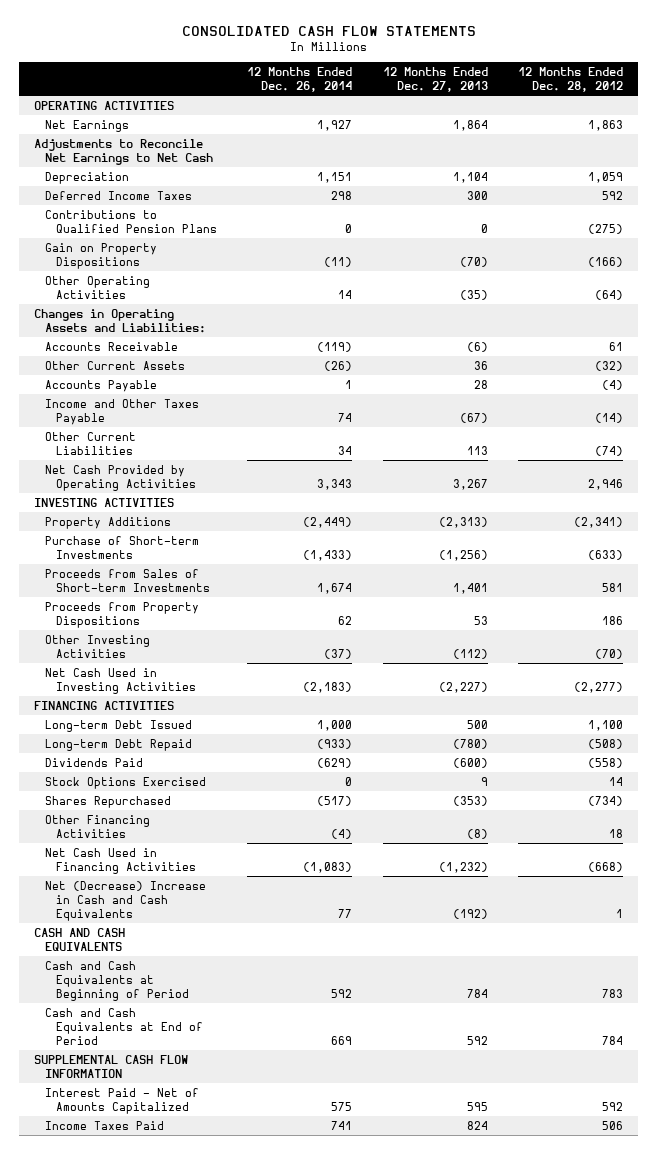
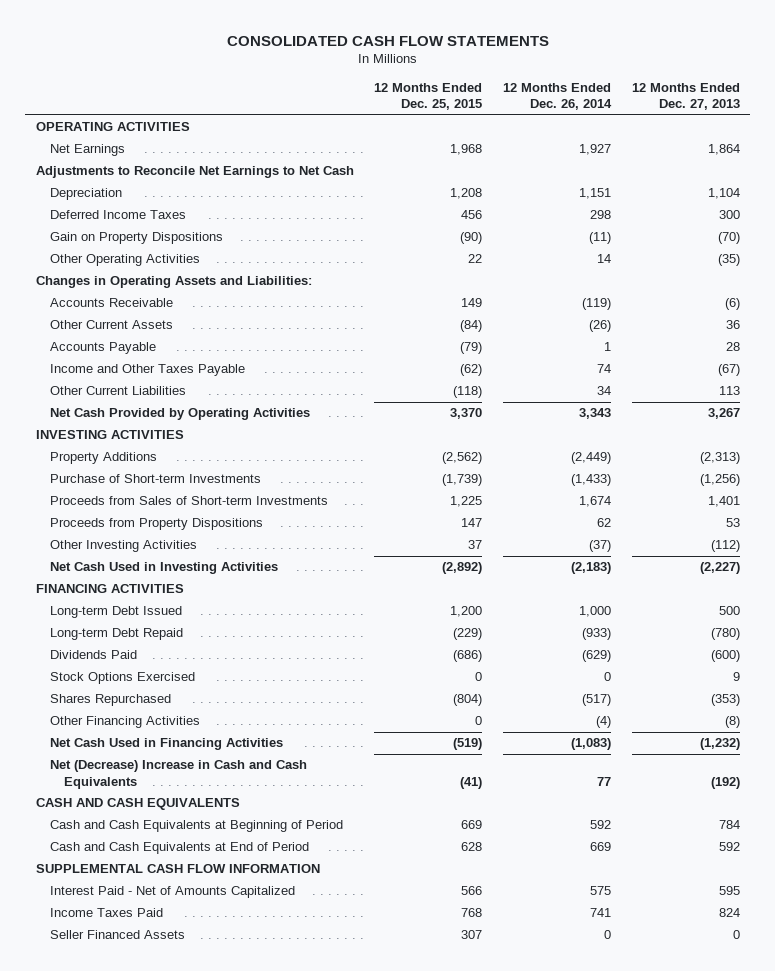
[518,66,624,92] 12 Months Ended Dec. 28, 2012 -> none
none -> [374,82,483,111] 12 Months Ended Dec. 25, 2015
[44,209,217,233] Contributions to Qualified Pension Plans -> none
none -> [49,930,185,940] Seller Financed Assets

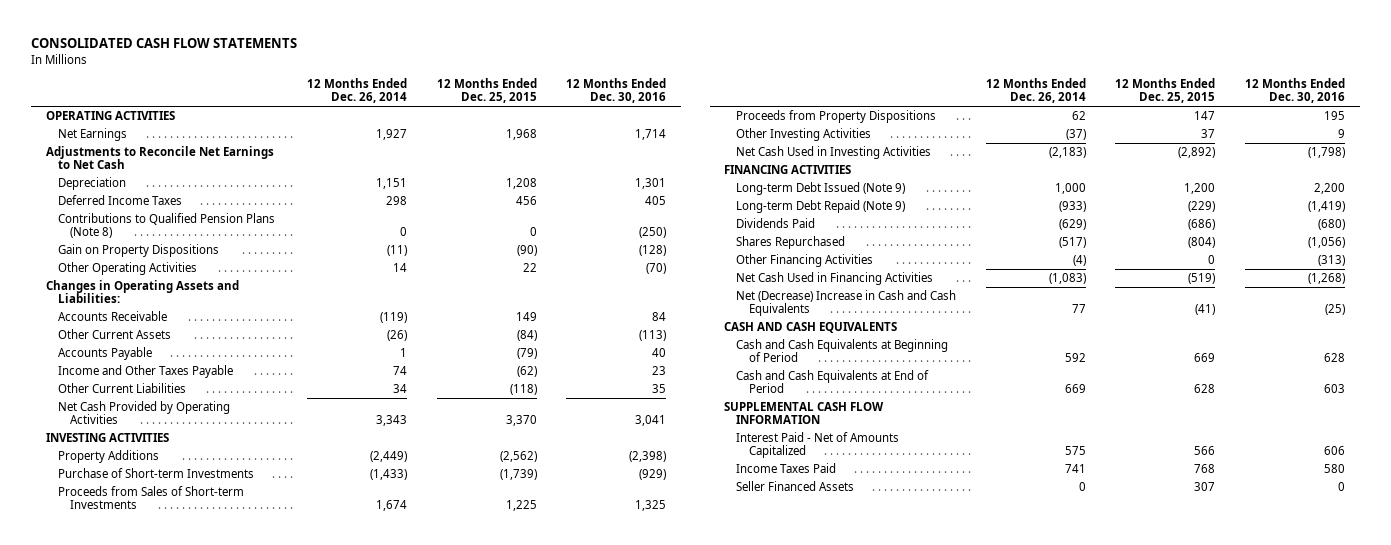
[631,82,740,111] 12 Months Ended Dec. 27, 2013 -> none
none -> [566,78,667,104] 12 Months Ended Dec. 30, 2016
none -> [57,212,275,239] Contributions to Qualified Pension Plans (Note 8)
[49,606,182,619] Long-term Debt Issued -> [736,181,906,195] Long-term Debt Issued (Note 9)
[49,628,183,641] Long-term Debt Repaid -> [736,199,906,213] Long-term Debt Repaid (Note 9)
[49,672,195,685] Stock Options Exercised -> none

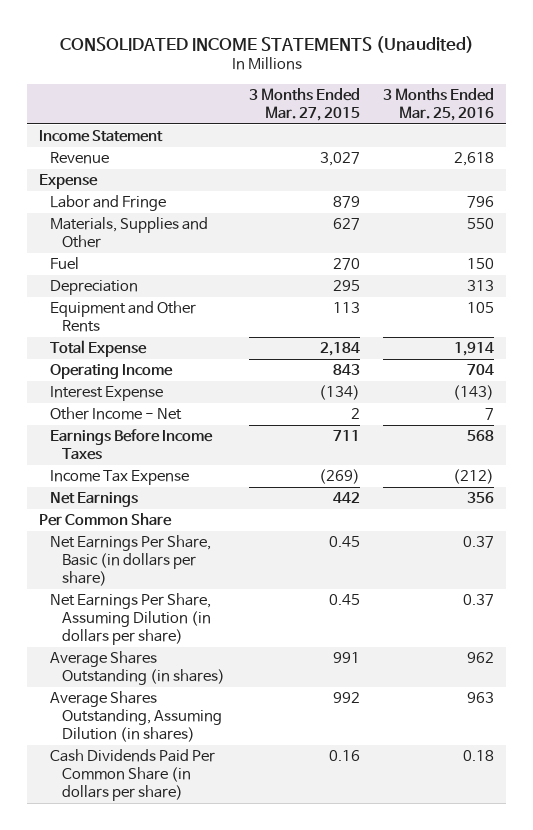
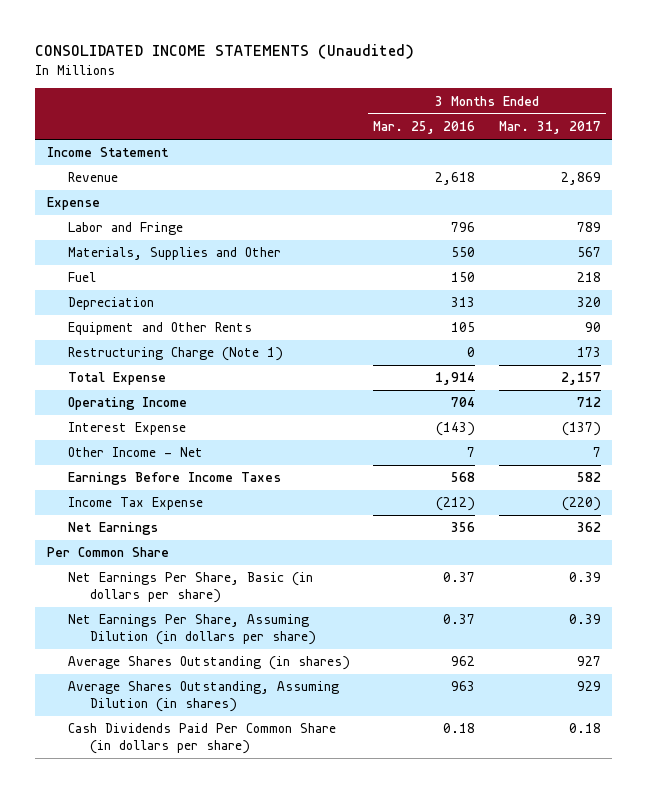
[248,88,360,122] 3 Months Ended Mar. 27, 2015 -> none
none -> [498,121,601,135] Mar. 31, 2017
none -> [68,347,284,362] Restructuring Charge (Note 1)

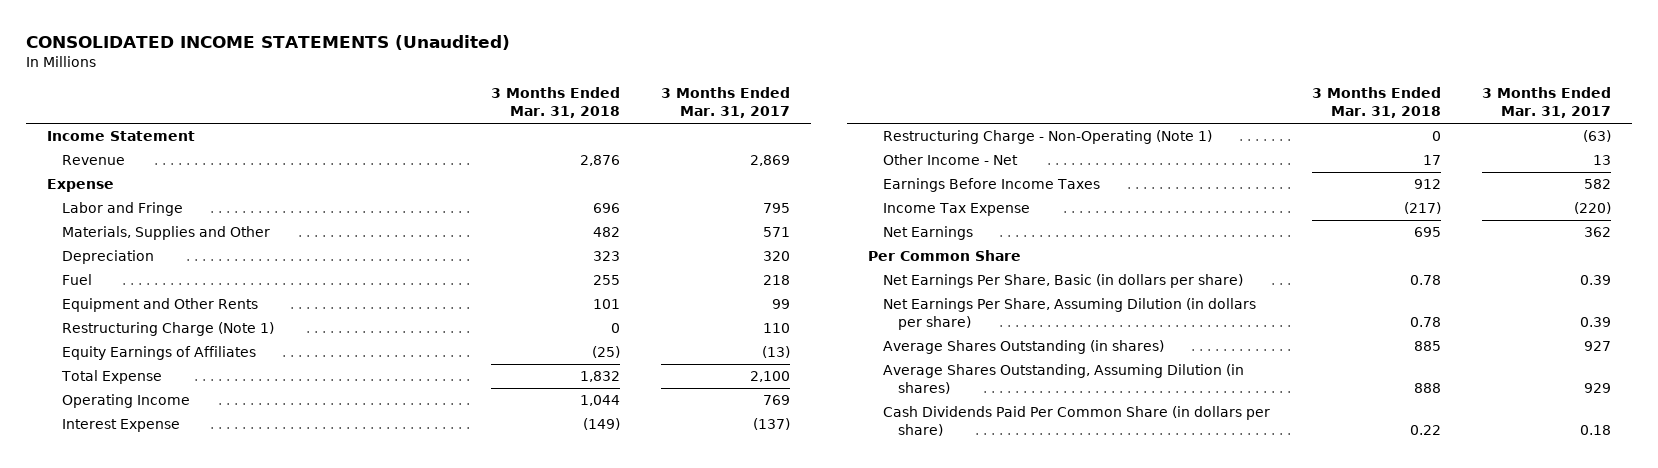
[373,121,476,135] Mar. 25, 2016 -> none
none -> [490,87,620,119] 3 Months Ended Mar. 31, 2018
[576,222,601,233] 789 -> [763,203,791,214] 795
[576,247,601,258] 567 -> [763,227,791,238] 571
[68,272,97,283] Fuel -> [61,274,92,286] Fuel
[584,322,601,333] 90 -> [772,299,791,310] 99
[576,347,601,358] 173 -> [763,323,791,334] 110
none -> [61,346,256,361] Equity Earnings of Affiliates
[560,372,601,386] 2,157 -> [750,371,791,383] 2,100
[576,397,601,408] 712 -> [763,395,791,406] 769
none -> [883,130,1213,145] Restructuring Charge - Non-Operating (Note 1)
[592,447,601,458] 7 -> [1593,155,1612,166] 13

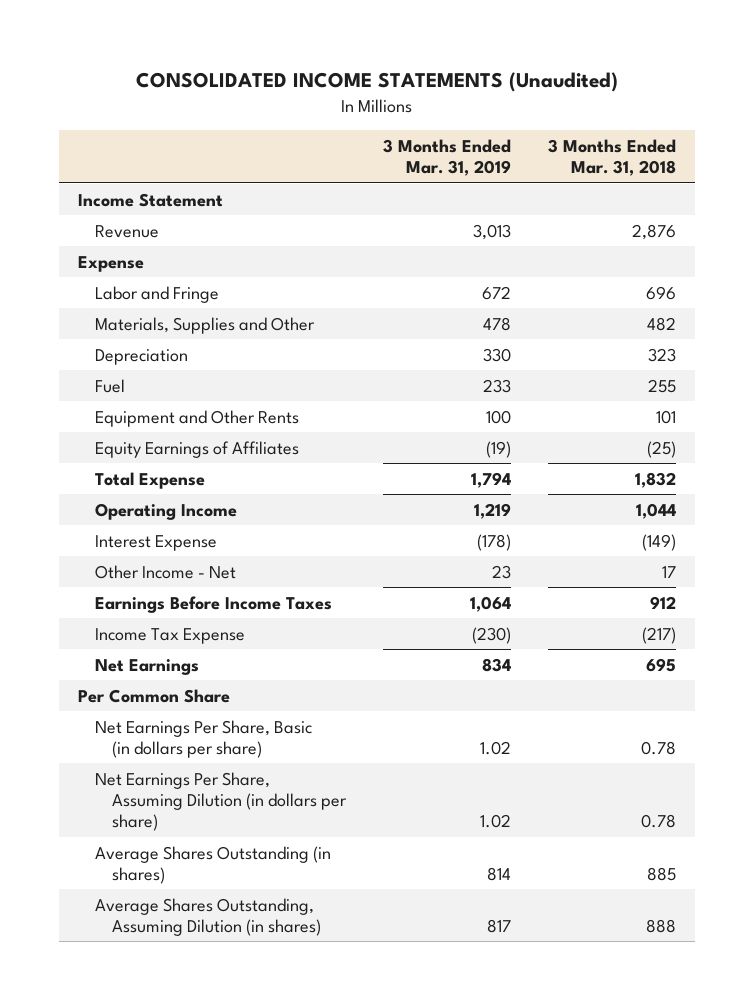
[661,87,791,119] 3 Months Ended Mar. 31, 2017 -> none
none -> [383,138,512,177] 3 Months Ended Mar. 31, 2019
[61,322,274,337] Restructuring Charge (Note 1) -> none
[883,130,1213,145] Restructuring Charge - Non-Operating (Note 1) -> none
[883,406,1271,437] Cash Dividends Paid Per Common Share (in dollars per share) -> none

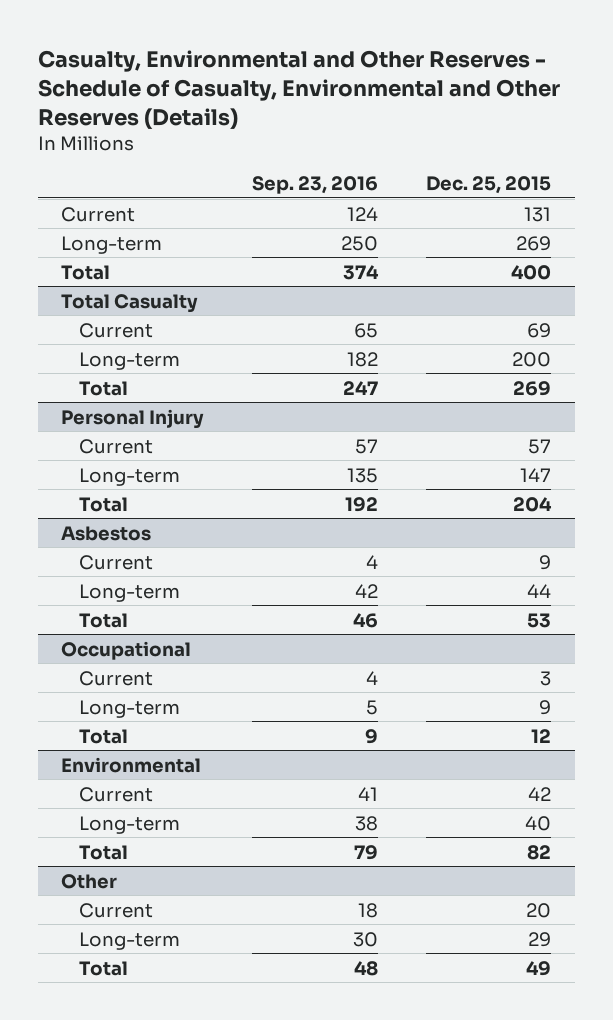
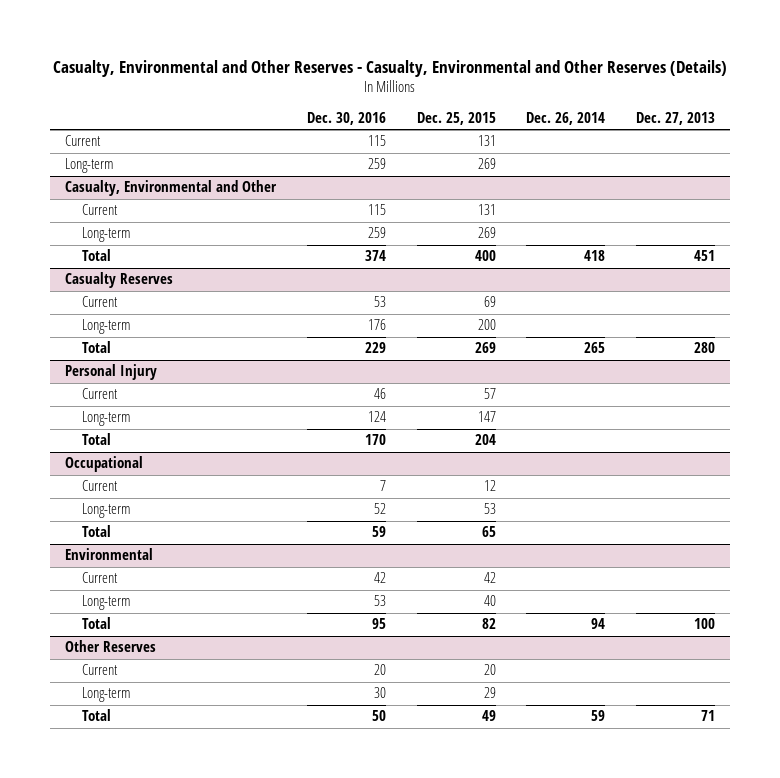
[37,49,560,129] Casualty, Environmental and Other Reserves - Schedule of Casualty, Environmental and Other Reserves (Details) -> [53,59,728,77] Casualty, Environmental and Other Reserves - Casualty, Environmental and Other Reserves (Details)
[252,175,379,194] Sep. 23, 2016 -> none
none -> [307,112,387,126] Dec. 30, 2016
none -> [526,112,606,126] Dec. 26, 2014
none -> [635,112,715,126] Dec. 27, 2013
none -> [65,180,278,197] Casualty, Environmental and Other
none -> [82,204,119,216] Current
none -> [82,227,132,243] Long-term
[61,293,199,313] Total Casualty -> [65,272,174,289] Casualty Reserves
[61,525,152,541] Asbestos -> none
[79,554,154,570] Current -> none
[79,583,181,602] Long-term -> none
[79,612,129,628] Total -> none
[540,670,552,686] 3 -> [483,480,496,492] 12
[539,699,552,715] 9 -> [483,503,496,515] 53
[531,728,552,743] 12 -> [481,526,496,538] 65
[61,873,118,889] Other -> [65,640,157,653] Other Reserves

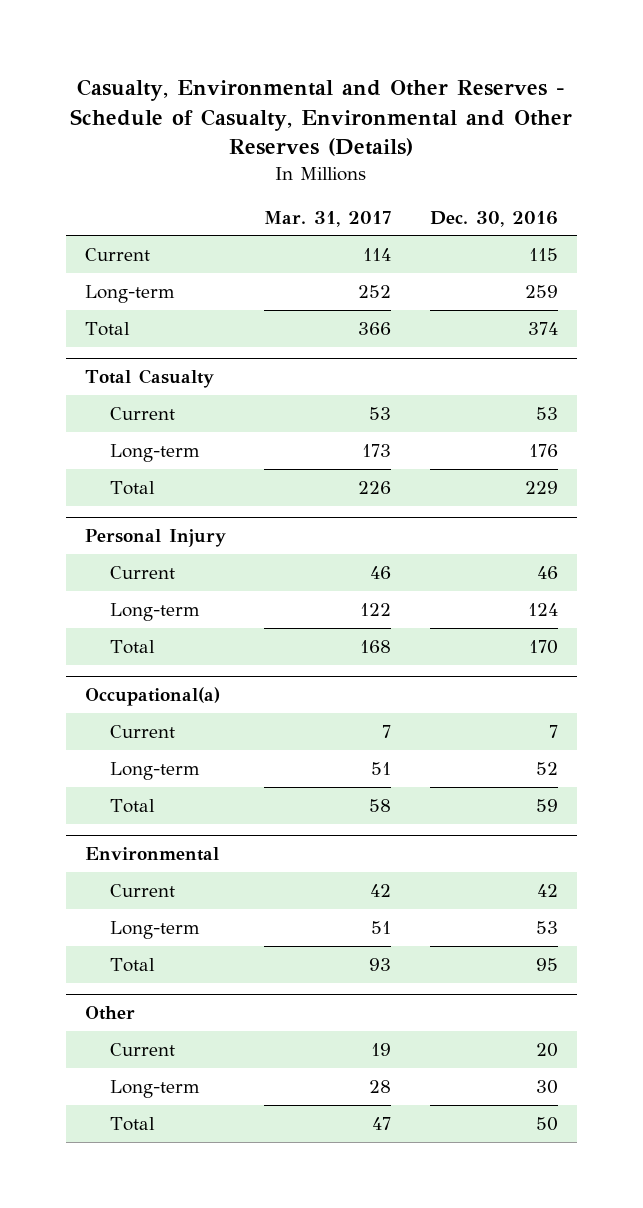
[53,59,728,77] Casualty, Environmental and Other Reserves - Casualty, Environmental and Other Reserves (Details) -> [70,79,573,157] Casualty, Environmental and Other Reserves - Schedule of Casualty, Environmental and Other Reserves (Details)
[416,112,496,126] Dec. 25, 2015 -> none
[526,112,606,126] Dec. 26, 2014 -> none
[635,112,715,126] Dec. 27, 2013 -> none
none -> [264,210,392,227] Mar. 31, 2017
[65,180,278,197] Casualty, Environmental and Other -> none
[82,204,119,216] Current -> none
[82,227,132,243] Long-term -> none
[65,272,174,289] Casualty Reserves -> [85,369,215,389] Total Casualty
[65,456,144,473] Occupational -> [85,687,221,707] Occupational(a)
[65,640,157,653] Other Reserves -> [85,1006,136,1021] Other

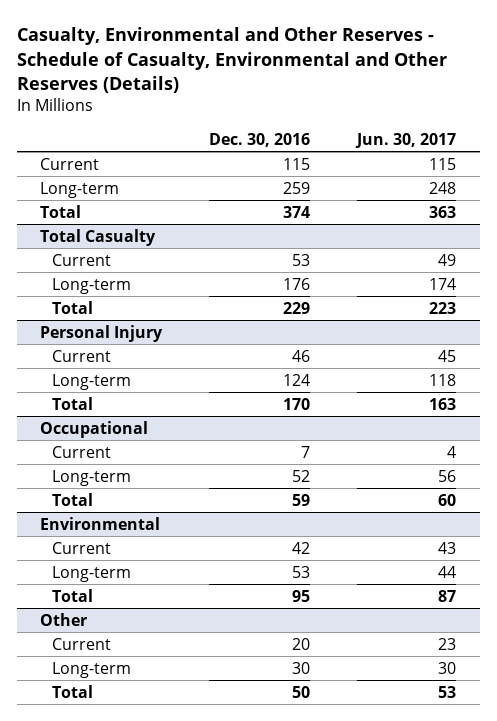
[264,210,392,227] Mar. 31, 2017 -> none
none -> [355,132,457,148] Jun. 30, 2017
[85,687,221,707] Occupational(a) -> [40,420,149,438] Occupational

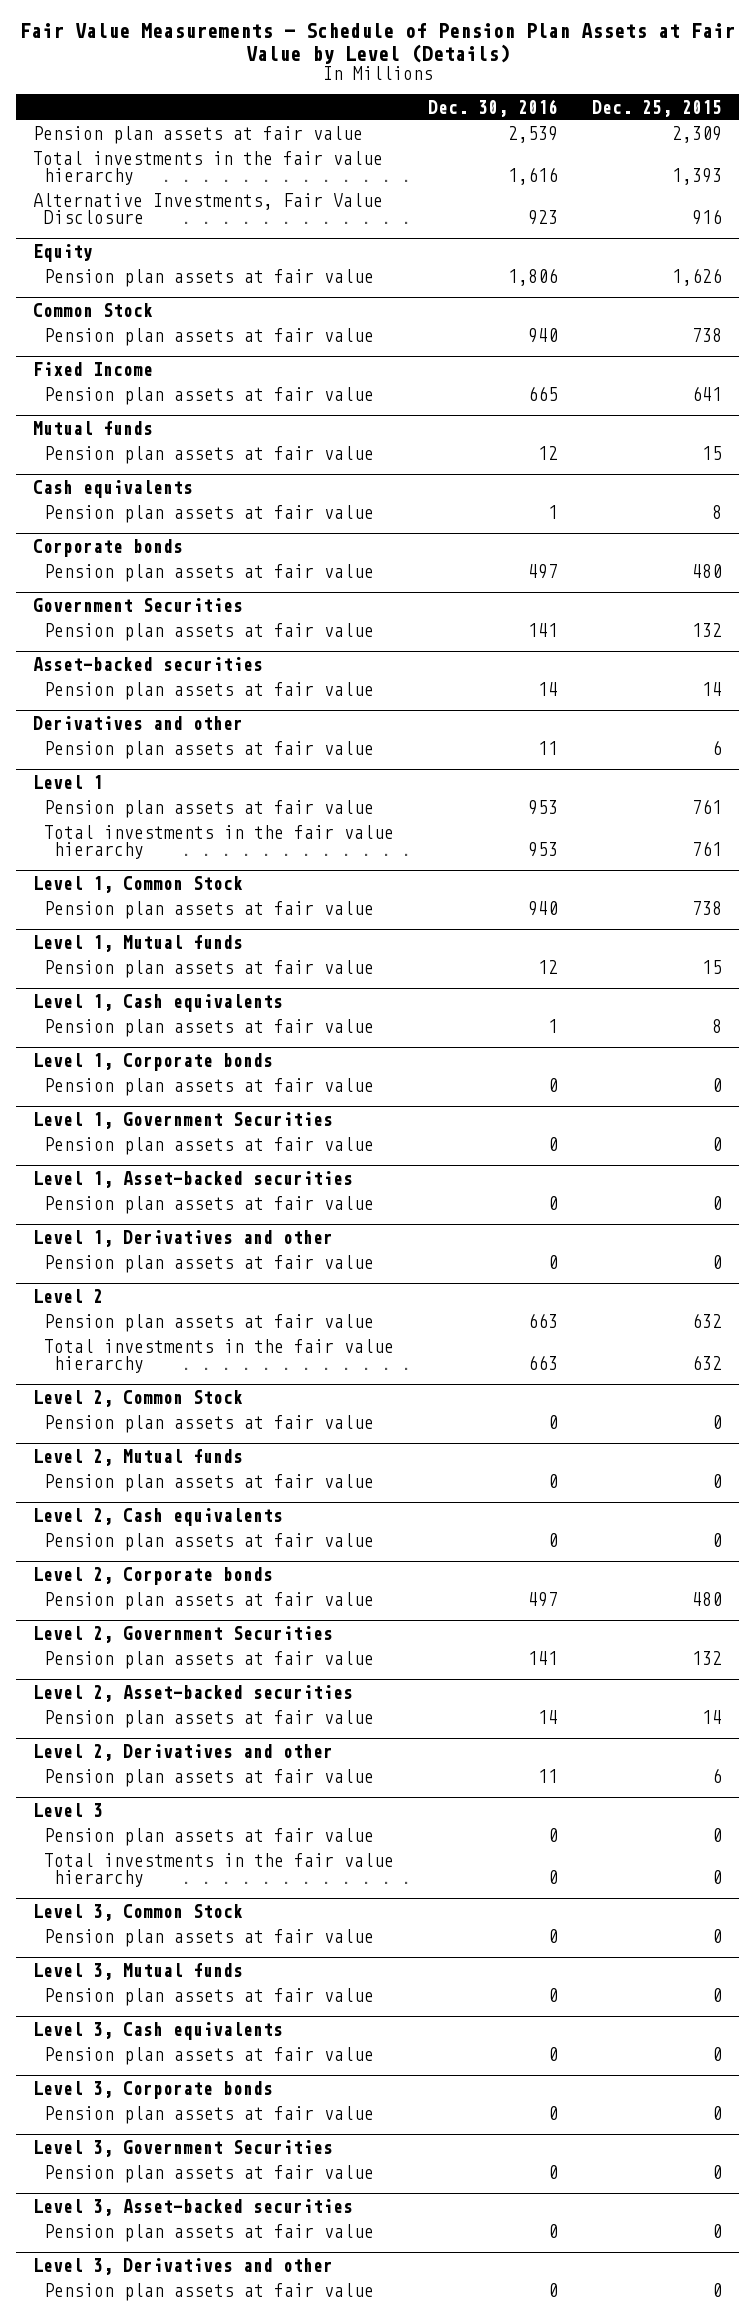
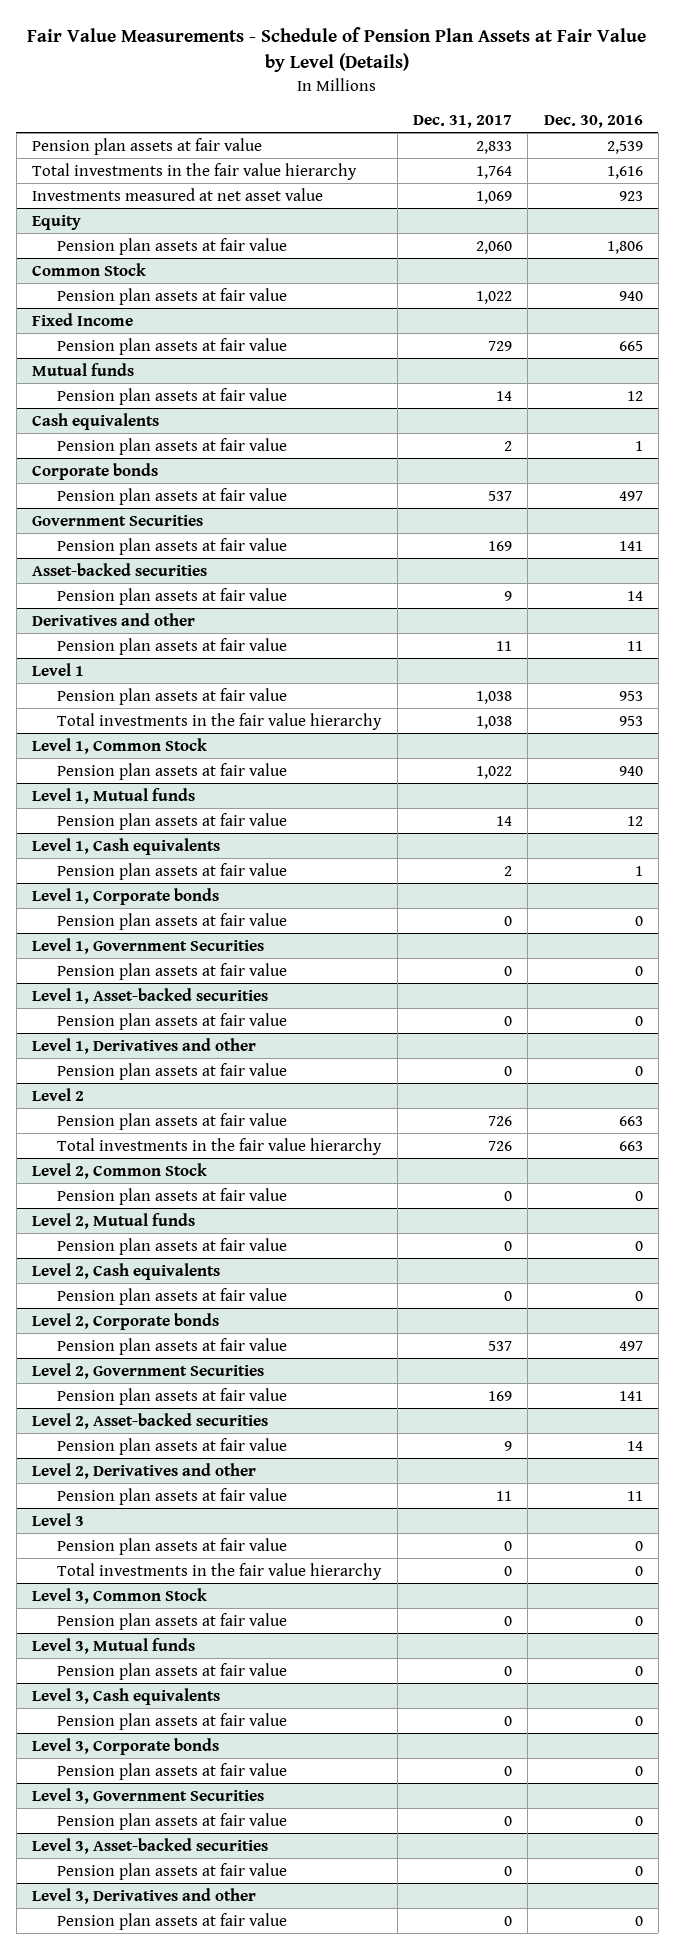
[592,99,723,117] Dec. 25, 2015 -> none
none -> [413,115,513,129] Dec. 31, 2017
[33,193,384,225] Alternative Investments, Fair Value Disclosure -> [32,187,324,201] Investments measured at net asset value

